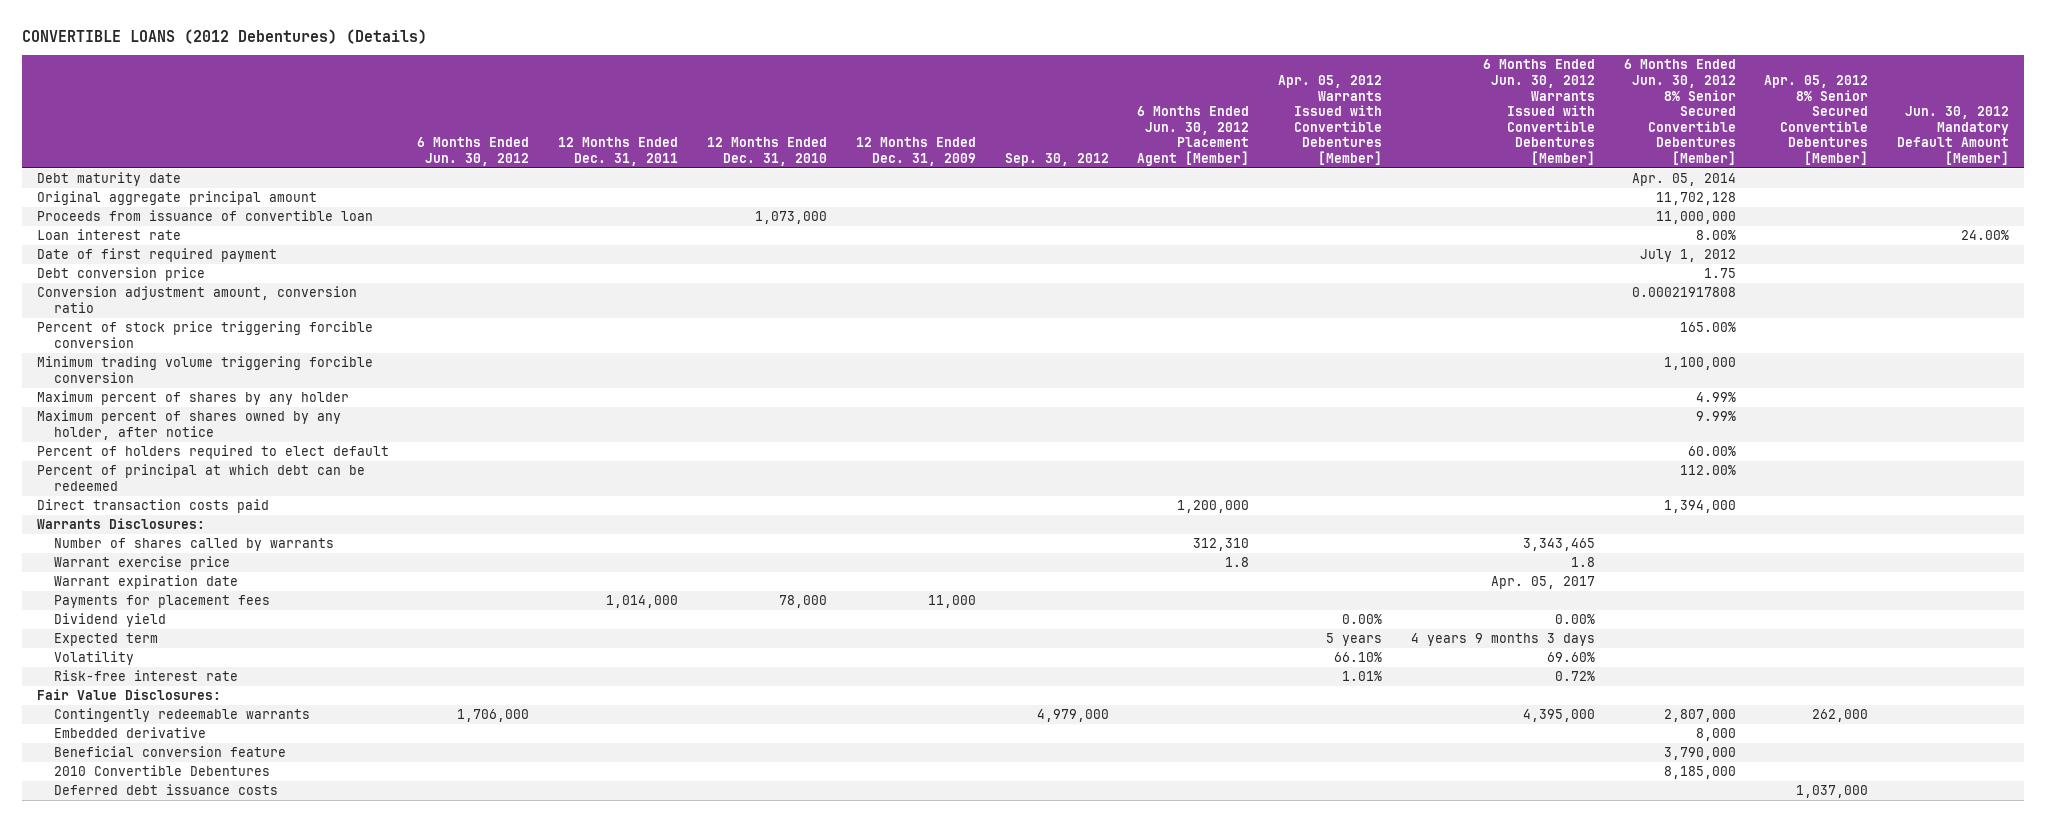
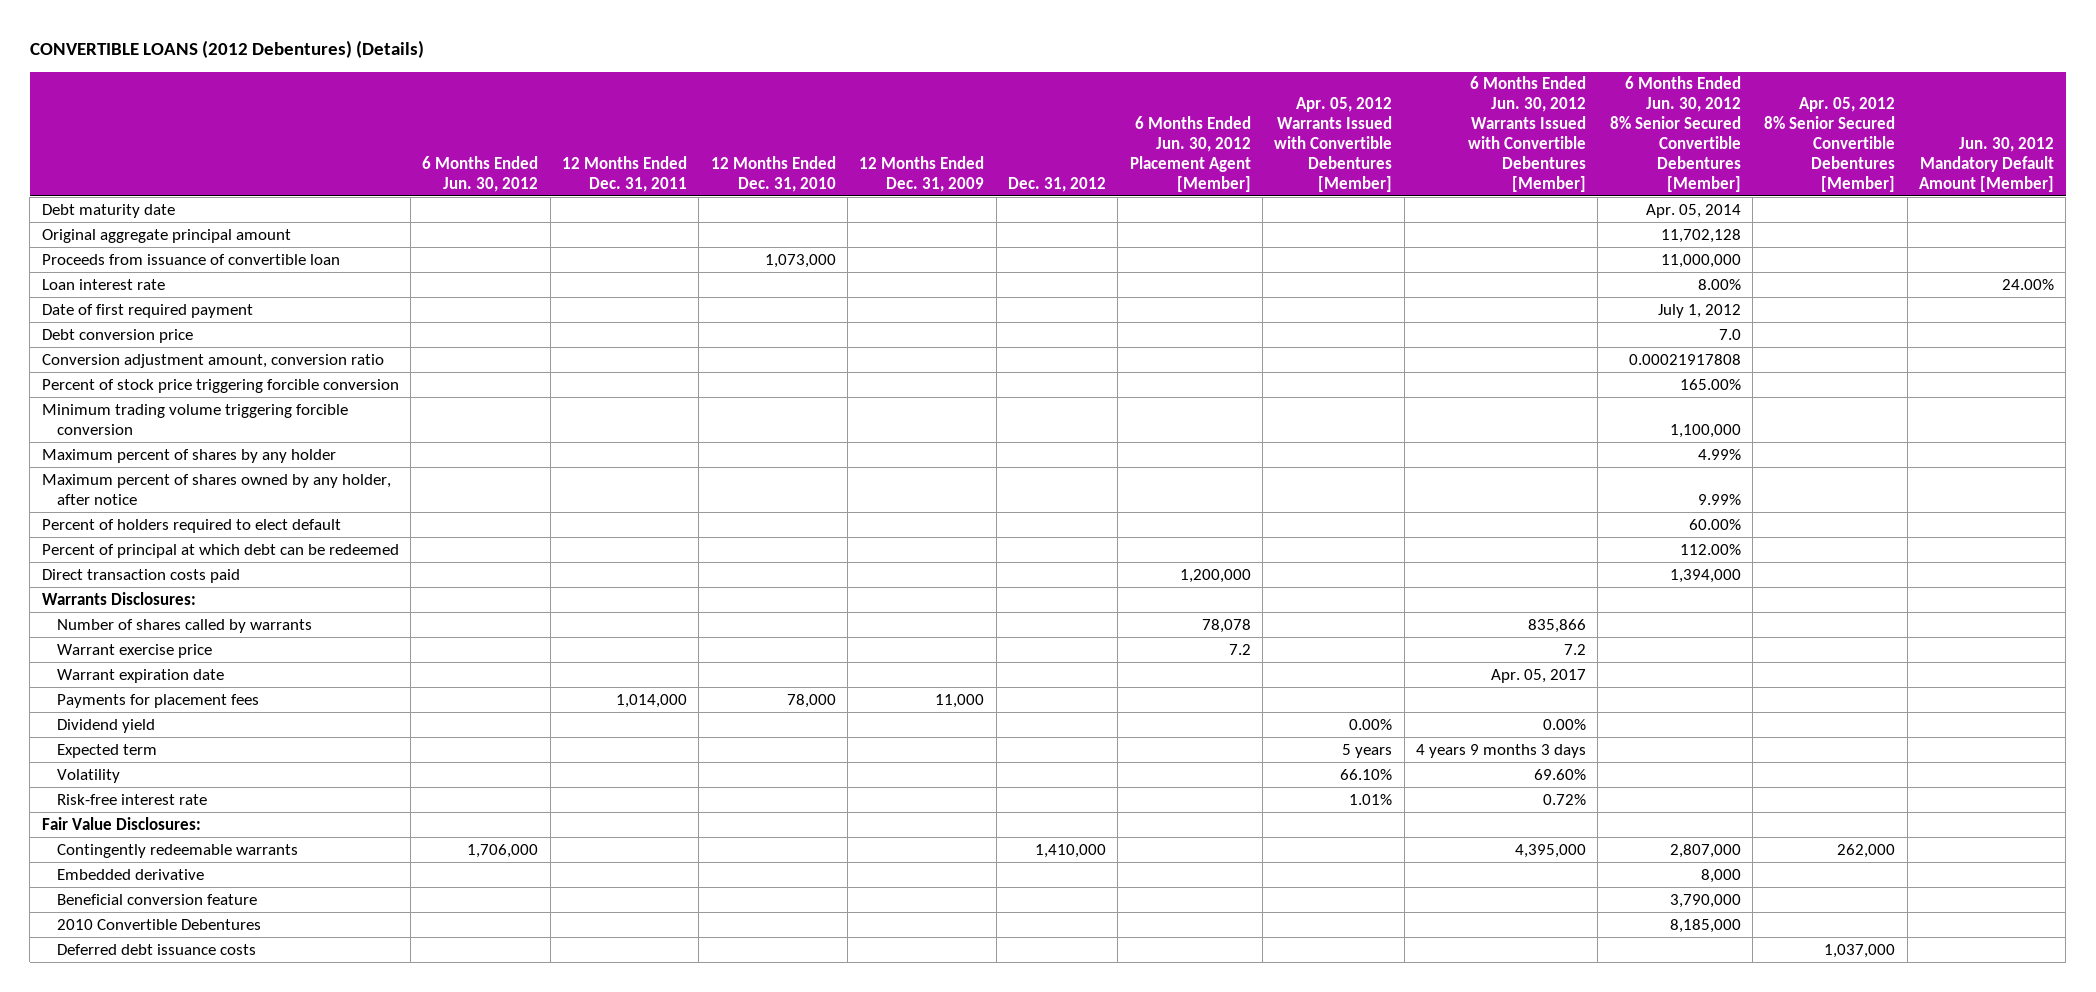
[1004,153,1109,167] Sep. 30, 2012 -> none
none -> [1008,176,1107,192] Dec. 31, 2012
[1703,268,1736,279] 1.75 -> [1718,328,1741,340] 7.0
[1193,538,1250,552] 312,310 -> [1201,618,1251,633] 78,078
[1522,538,1595,552] 3,343,465 -> [1528,618,1587,633] 835,866
[1225,557,1250,568] 1.8 -> [1228,643,1251,655] 7.2
[1570,557,1595,568] 1.8 -> [1564,643,1587,655] 7.2

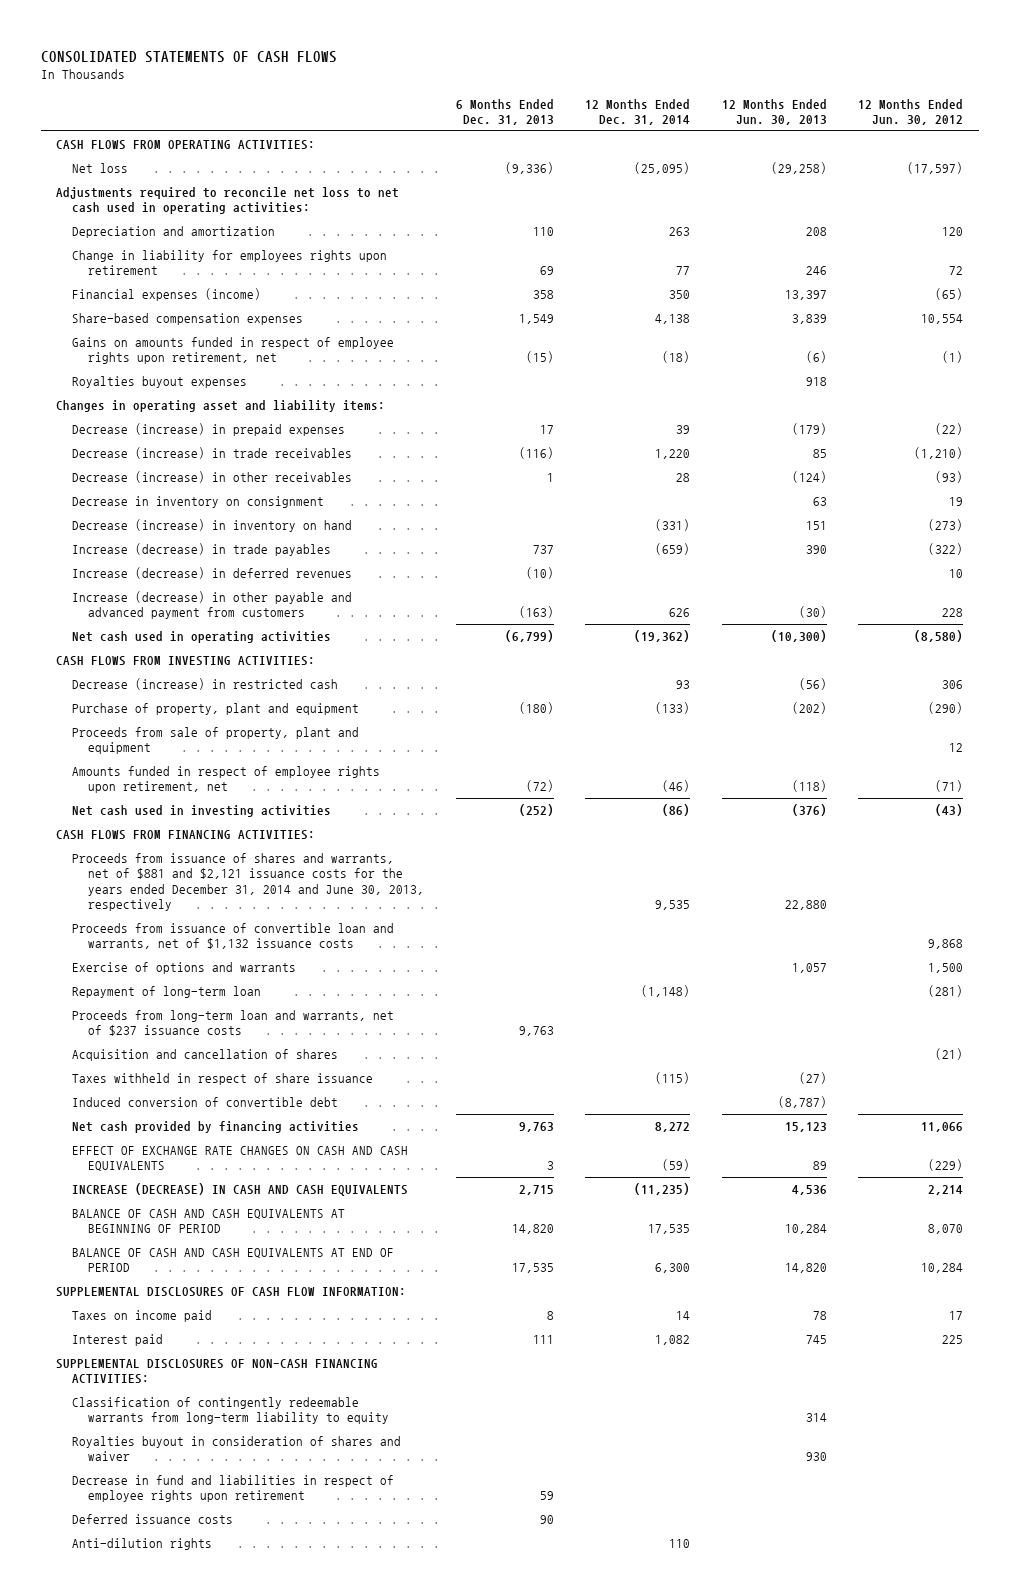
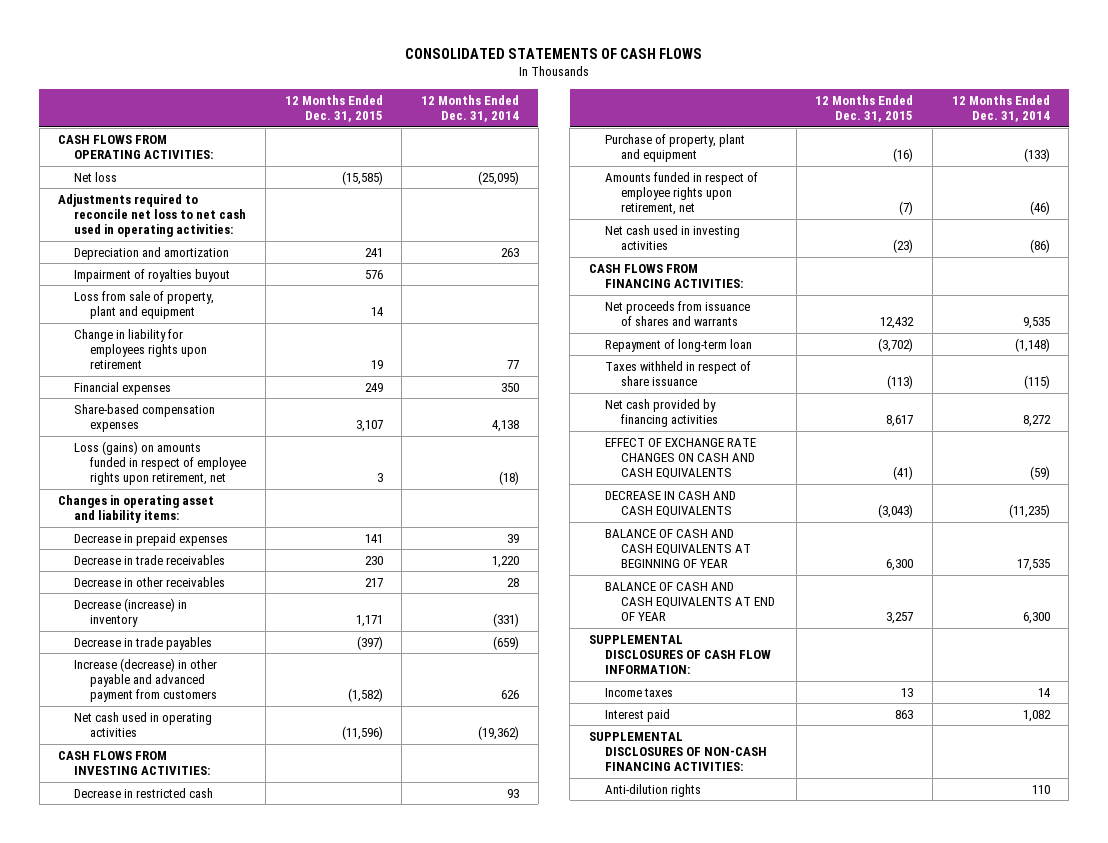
[455,98,554,125] 6 Months Ended Dec. 31, 2013 -> none
[721,98,827,125] 12 Months Ended Jun. 30, 2013 -> none
[858,98,964,125] 12 Months Ended Jun. 30, 2012 -> none
none -> [284,94,383,122] 12 Months Ended Dec. 31, 2015
none -> [74,268,231,282] Impairment of royalties buyout
none -> [74,290,215,319] Loss from sale of property, plant and equipment
[72,288,262,302] Financial expenses (income) -> [74,381,172,395] Financial expenses
[72,376,248,389] Royalties buyout expenses -> none
[72,337,395,365] Gains on amounts funded in respect of employee rights upon retirement, net -> [74,440,247,486] Loss (gains) on amounts funded in respect of employee rights upon retirement, net
[72,496,325,509] Decrease in inventory on consignment -> none
[72,567,353,580] Increase (decrease) in deferred revenues -> none
[72,423,346,437] Decrease (increase) in prepaid expenses -> [74,532,229,546] Decrease in prepaid expenses
[72,447,353,460] Decrease (increase) in trade receivables -> [74,554,226,565] Decrease in trade receivables
[72,471,353,484] Decrease (increase) in other receivables -> [74,576,226,587] Decrease in other receivables
[72,519,353,533] Decrease (increase) in inventory on hand -> [74,597,188,627] Decrease (increase) in inventory
[72,543,332,557] Increase (decrease) in trade payables -> [74,636,213,650] Decrease in trade payables
[72,678,339,691] Decrease (increase) in restricted cash -> [74,787,214,798] Decrease in restricted cash
[72,727,360,755] Proceeds from sale of property, plant and equipment -> none
[72,923,395,950] Proceeds from issuance of convertible loan and warrants, net of $1,132 issuance costs -> none
[72,962,297,975] Exercise of options and warrants -> none
[72,853,425,912] Proceeds from issuance of shares and warrants, net of $881 and $2,121 issuance costs for the years ended December 31, 2014 and June 30, 2013, respectively -> [605,300,751,326] Net proceeds from issuance of shares and warrants
[72,1010,395,1037] Proceeds from long-term loan and warrants, net of $237 issuance costs -> none
[72,1049,339,1062] Acquisition and cancellation of shares -> none
[72,1097,339,1108] Induced conversion of convertible debt -> none
[72,1183,409,1197] INCREASE (DECREASE) IN CASH AND CASH EQUIVALENTS -> [605,490,737,517] DECREASE IN CASH AND CASH EQUIVALENTS
[72,1209,346,1234] BALANCE OF CASH AND CASH EQUIVALENTS AT BEGINNING OF PERIOD -> [605,528,752,569] BALANCE OF CASH AND CASH EQUIVALENTS AT BEGINNING OF YEAR
[72,1248,395,1273] BALANCE OF CASH AND CASH EQUIVALENTS AT END OF PERIOD -> [605,581,776,622] BALANCE OF CASH AND CASH EQUIVALENTS AT END OF YEAR
[72,1310,213,1323] Taxes on income paid -> [605,687,674,697] Income taxes
[72,1397,390,1425] Classification of contingently redeemable warrants from long-term liability to equity -> none
[72,1436,402,1462] Royalties buyout in consideration of shares and waiver -> none
[72,1475,395,1503] Decrease in fund and liabilities in respect of employee rights upon retirement -> none
[72,1514,234,1525] Deferred issuance costs -> none

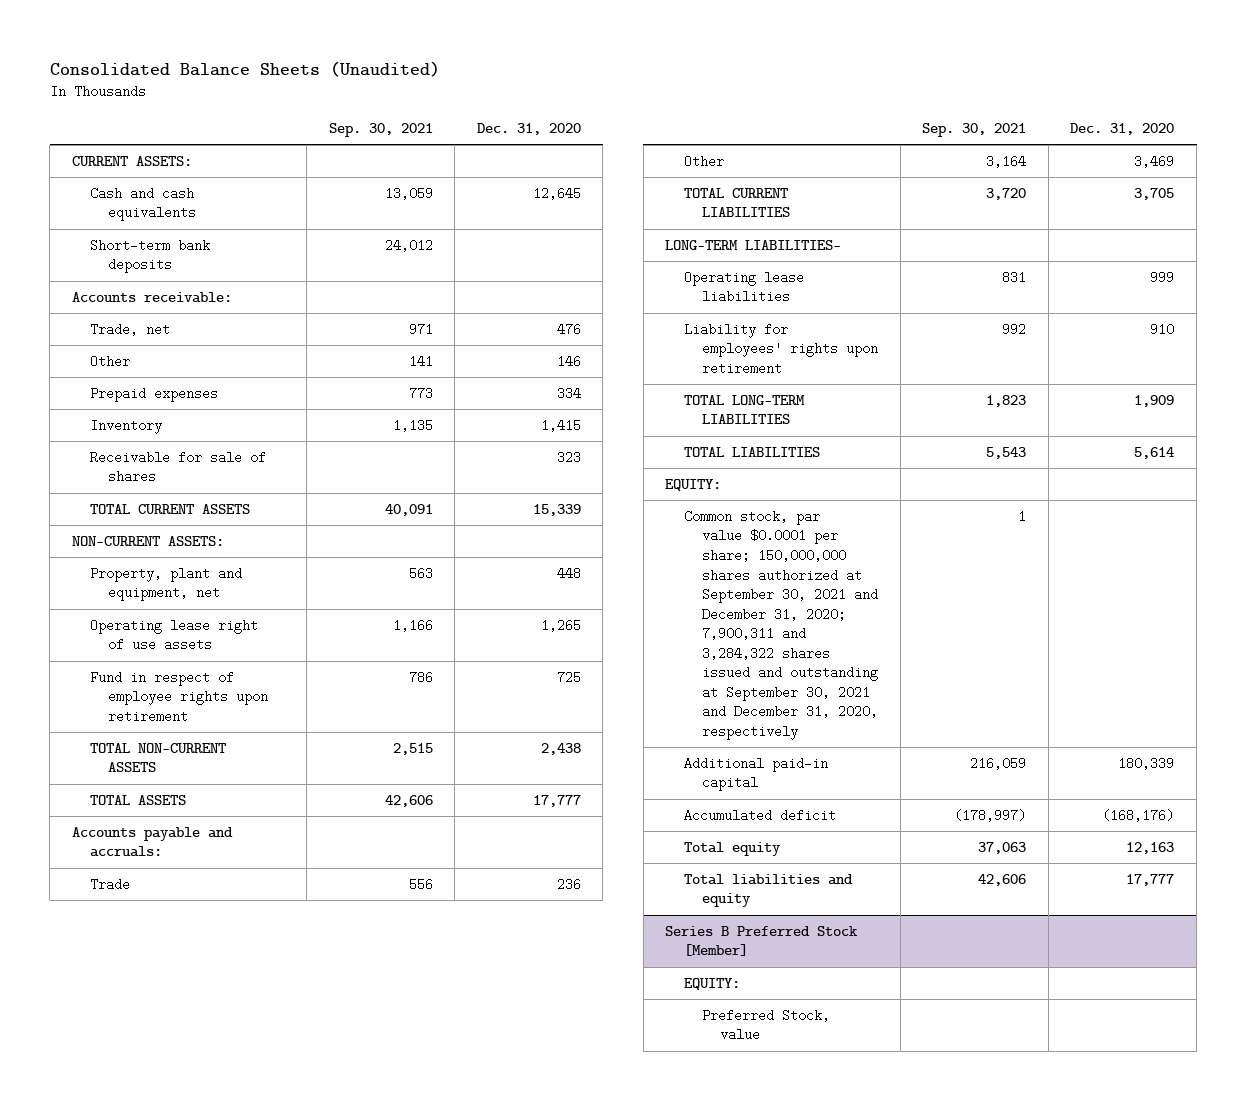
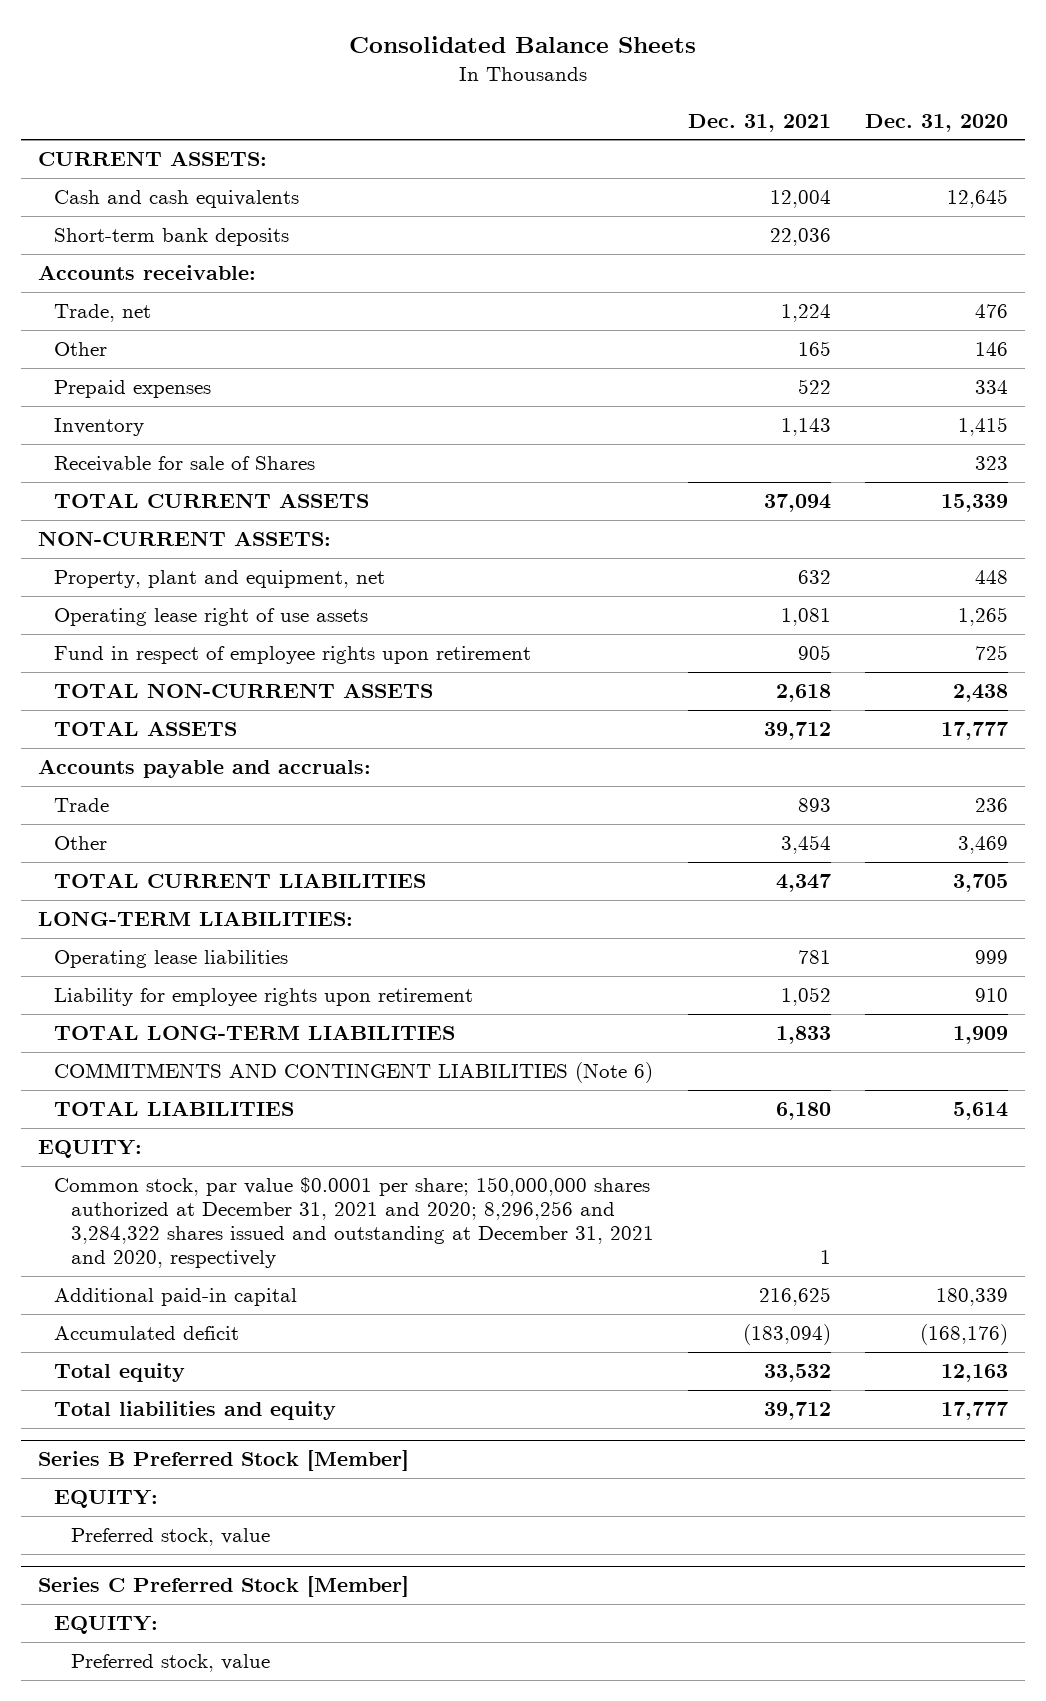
[49,60,440,77] Consolidated Balance Sheets (Unaudited) -> [348,35,696,53] Consolidated Balance Sheets
[328,123,433,138] Sep. 30, 2021 -> none
none -> [687,113,831,132] Dec. 31, 2021
[90,450,267,484] Receivable for sale of shares -> [54,455,316,472] Receivable for sale of Shares
[665,239,842,250] LONG-TERM LIABILITIES- -> [37,910,353,926] LONG-TERM LIABILITIES:
[683,322,878,376] Liability for employees' rights upon retirement -> [54,987,474,1006] Liability for employee rights upon retirement
none -> [54,1061,654,1083] COMMITMENTS AND CONTINGENT LIABILITIES (Note 6)
[683,509,878,740] Common stock, par value $0.0001 per share; 150,000,000 shares authorized at September 30, 2021 and December 31, 2020; 7,900,311 and 3,284,322 shares issued and outstanding at September 30, 2021 and December 31, 2020, respectively -> [54,1176,654,1269] Common stock, par value $0.0001 per share; 150,000,000 shares authorized at December 31, 2021 and 2020; 8,296,256 and 3,284,322 shares issued and outstanding at December 31, 2021 and 2020, respectively
[701,1008,830,1042] Preferred Stock, value -> [70,1527,270,1546] Preferred stock, value
none -> [37,1575,409,1597] Series C Preferred Stock [Member]
none -> [54,1615,159,1634] EQUITY:
none -> [70,1653,270,1672] Preferred stock, value

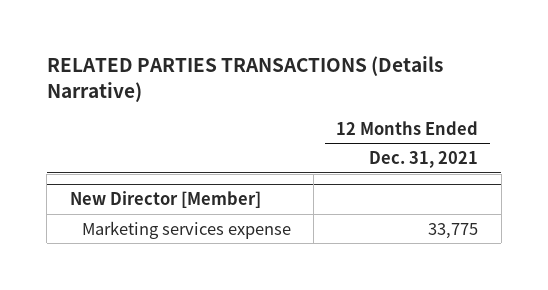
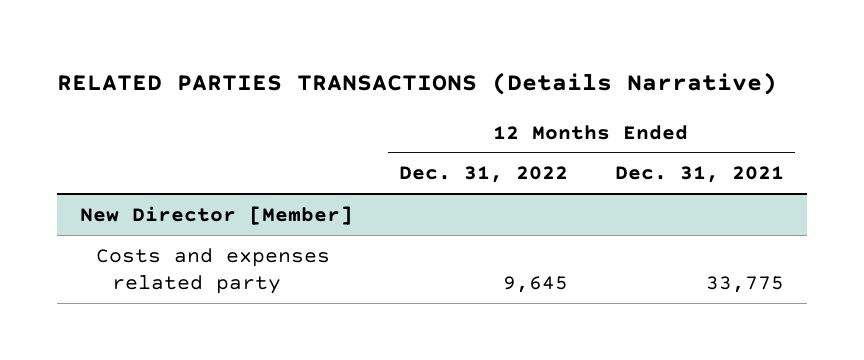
none -> [399,166,569,184] Dec. 31, 2022
[81,220,291,239] Marketing services expense -> [96,247,331,295] Costs and expenses related party

